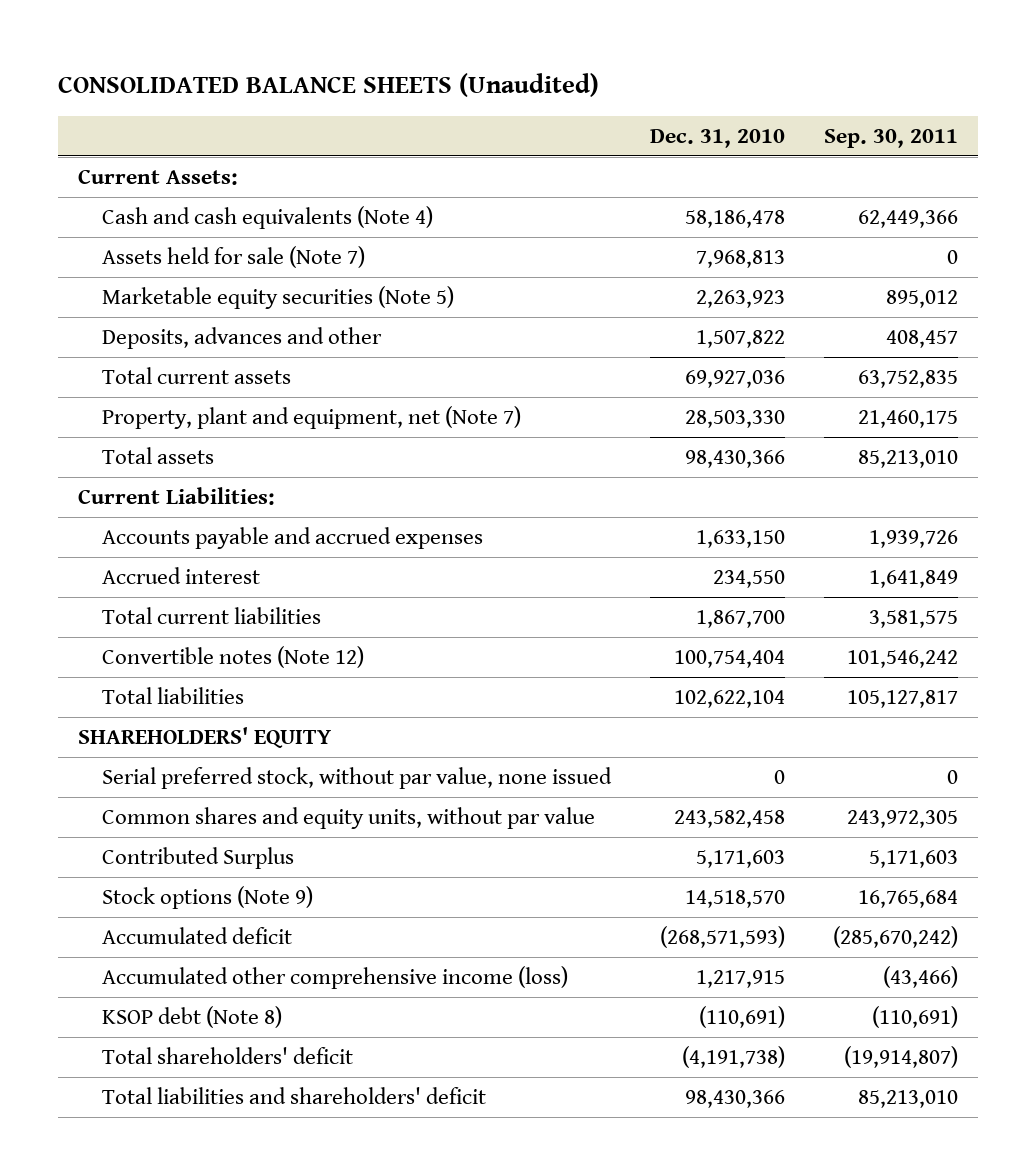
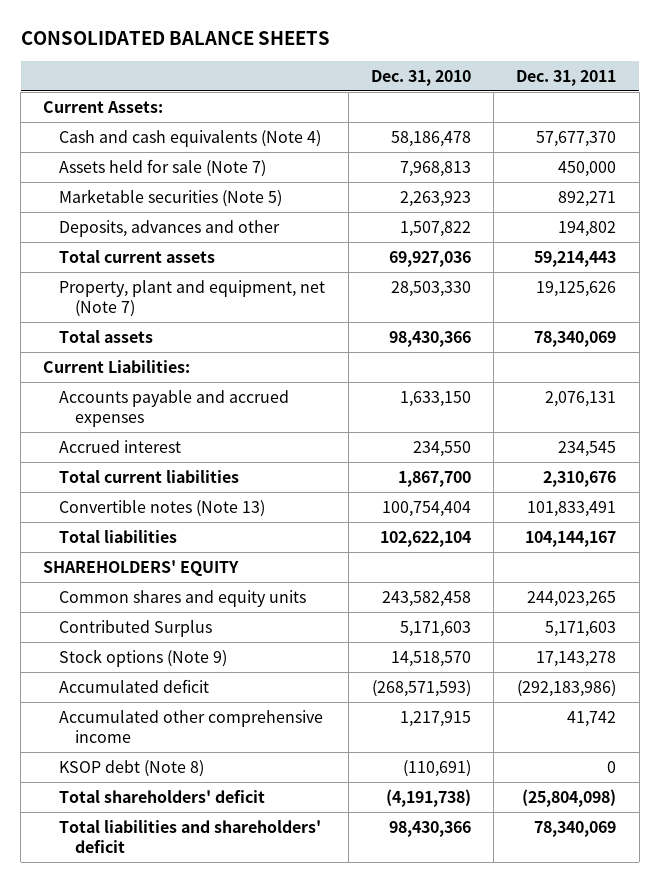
[58,73,600,98] CONSOLIDATED BALANCE SHEETS (Unaudited) -> [20,31,330,46] CONSOLIDATED BALANCE SHEETS
[824,129,959,149] Sep. 30, 2011 -> none
none -> [516,69,617,86] Dec. 31, 2011
[101,285,454,309] Marketable equity securities (Note 5) -> [59,188,283,207] Marketable securities (Note 5)
[101,645,364,668] Convertible notes (Note 12) -> [59,499,266,517] Convertible notes (Note 13)
[101,766,612,789] Serial preferred stock, without par value, none issued -> none
[101,806,595,829] Common shares and equity units, without par value -> [59,589,307,607] Common shares and equity units
[101,965,568,989] Accumulated other comprehensive income (loss) -> [59,709,324,743] Accumulated other comprehensive income

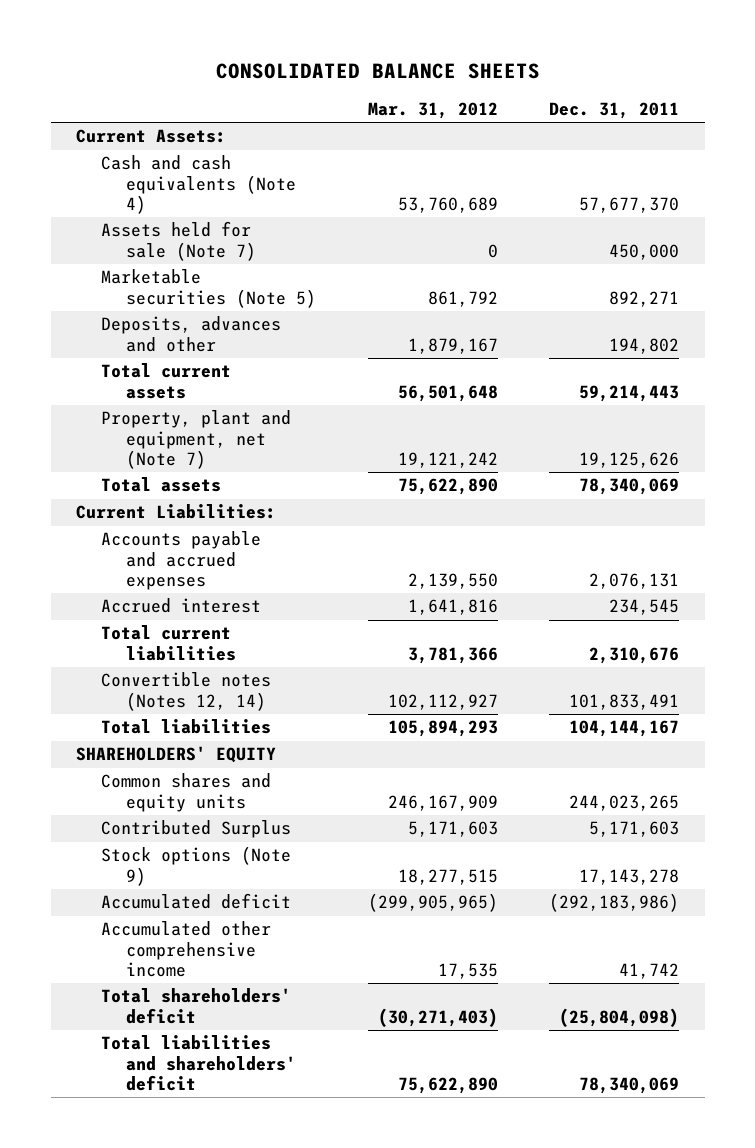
[370,69,471,86] Dec. 31, 2010 -> none
none -> [367,102,498,120] Mar. 31, 2012
[59,499,266,517] Convertible notes (Note 13) -> [101,672,272,711] Convertible notes (Notes 12, 14)
[59,759,205,777] KSOP debt (Note 8) -> none

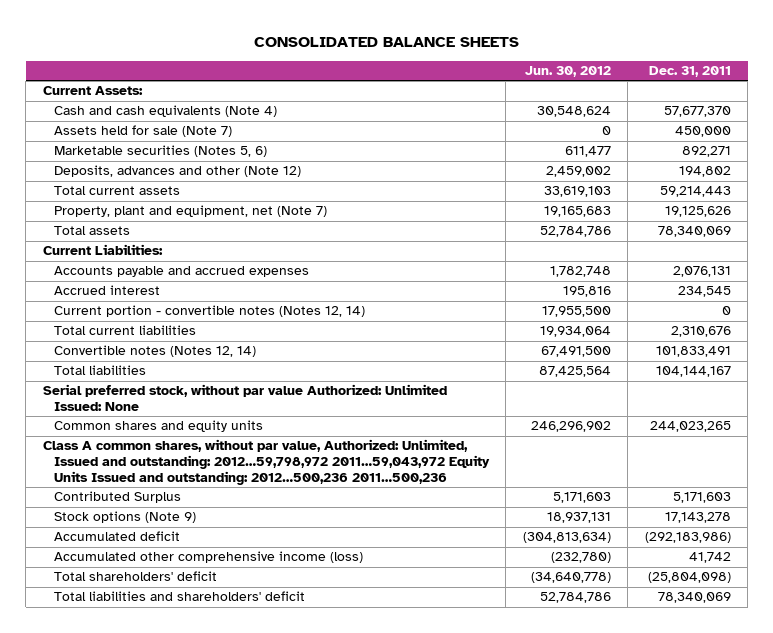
[367,102,498,120] Mar. 31, 2012 -> none
none -> [524,66,611,78] Jun. 30, 2012
[101,269,317,308] Marketable securities (Note 5) -> [53,145,267,158] Marketable securities (Notes 5, 6)
[101,316,282,352] Deposits, advances and other -> [53,165,301,178] Deposits, advances and other (Note 12)
none -> [53,305,365,318] Current portion - convertible notes (Notes 12, 14)
[76,746,277,764] SHAREHOLDERS' EQUITY -> none
none -> [42,384,447,412] Serial preferred stock, without par value Authorized: Unlimited Issued: None
none -> [42,439,490,486] Class A common shares, without par value, Authorized: Unlimited, Issued and outstanding: 2012…59,798,972 2011…59,043,972 Equity Units Issued and outstanding: 2012…500,236 2011…500,236
[101,921,272,978] Accumulated other comprehensive income -> [53,551,363,564] Accumulated other comprehensive income (loss)

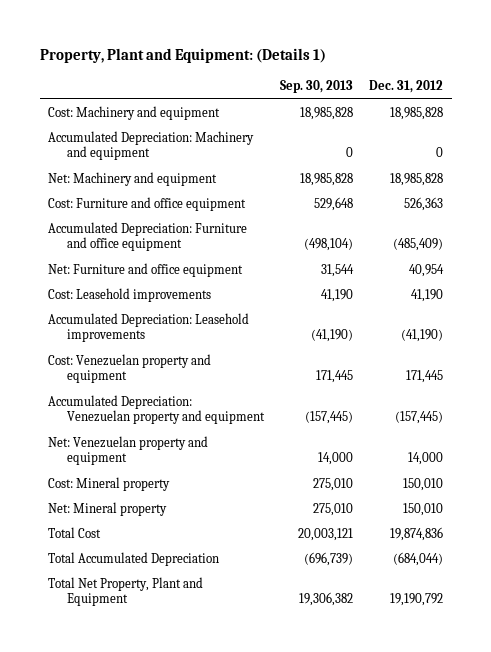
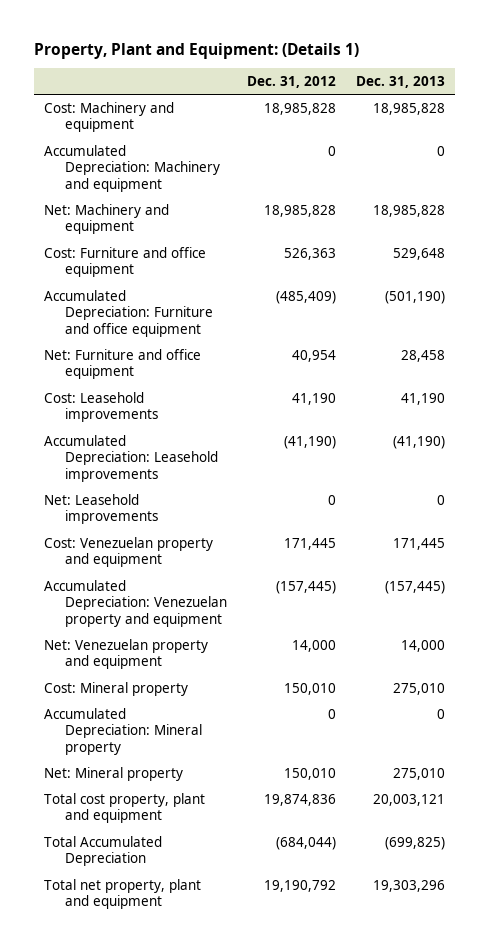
[280,80,354,94] Sep. 30, 2013 -> none
none -> [355,76,445,89] Dec. 31, 2013
none -> [44,493,159,525] Net: Leasehold improvements
none -> [44,707,203,756] Accumulated Depreciation: Mineral property
[47,527,101,539] Total Cost -> [44,792,206,824] Total cost property, plant and equipment
[47,577,203,607] Total Net Property, Plant and Equipment -> [44,878,202,910] Total net property, plant and equipment

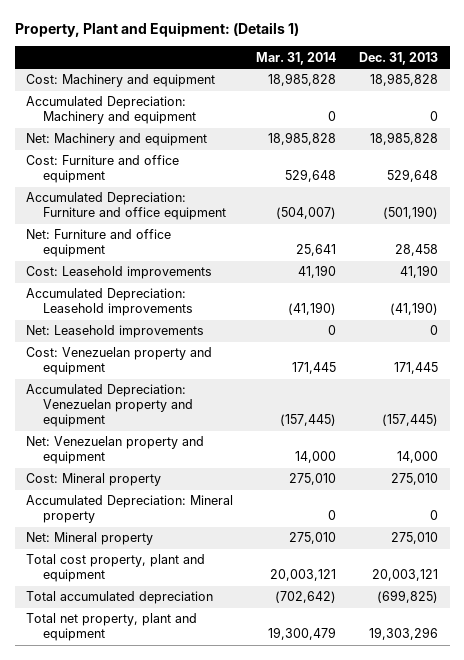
[246,76,336,89] Dec. 31, 2012 -> none
none -> [256,51,337,65] Mar. 31, 2014
[44,835,163,867] Total Accumulated Depreciation -> [26,591,214,605] Total accumulated depreciation

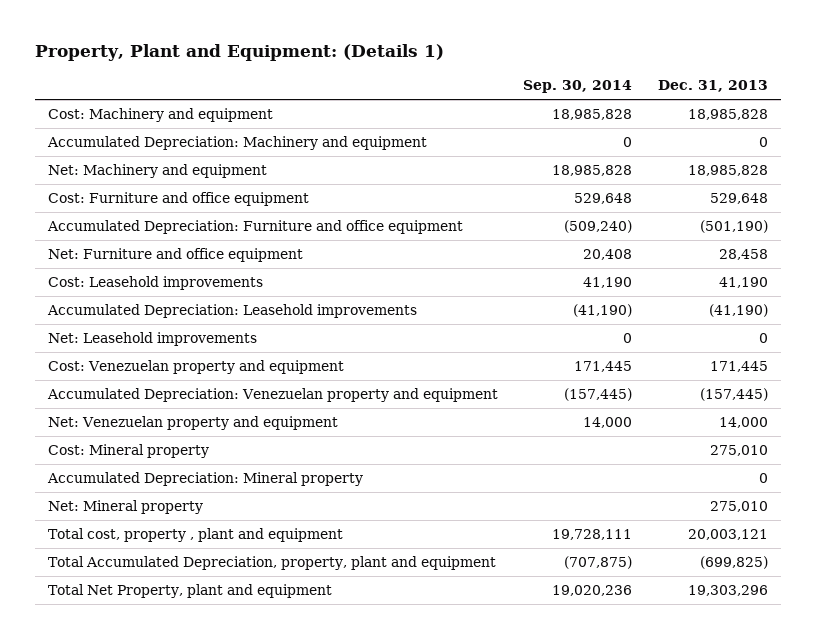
[256,51,337,65] Mar. 31, 2014 -> none
none -> [523,80,633,94] Sep. 30, 2014
[26,554,206,583] Total cost property, plant and equipment -> [47,528,343,543] Total cost, property , plant and equipment
[26,591,214,605] Total accumulated depreciation -> [47,556,496,571] Total Accumulated Depreciation, property, plant and equipment
[26,613,198,642] Total net property, plant and equipment -> [47,584,332,599] Total Net Property, plant and equipment

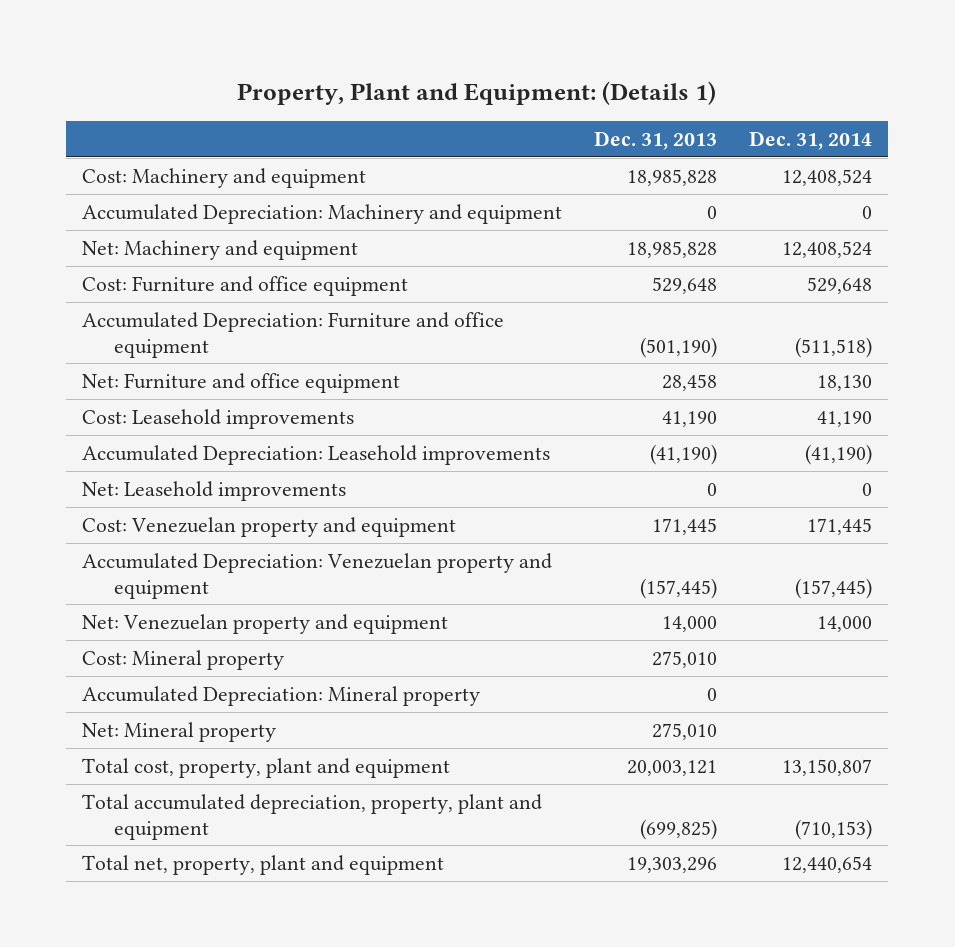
[523,80,633,94] Sep. 30, 2014 -> none
none -> [749,131,873,151] Dec. 31, 2014
[47,528,343,543] Total cost, property , plant and equipment -> [82,757,451,778] Total cost, property, plant and equipment
[47,556,496,571] Total Accumulated Depreciation, property, plant and equipment -> [82,793,543,840] Total accumulated depreciation, property, plant and equipment
[47,584,332,599] Total Net Property, plant and equipment -> [82,854,445,875] Total net, property, plant and equipment

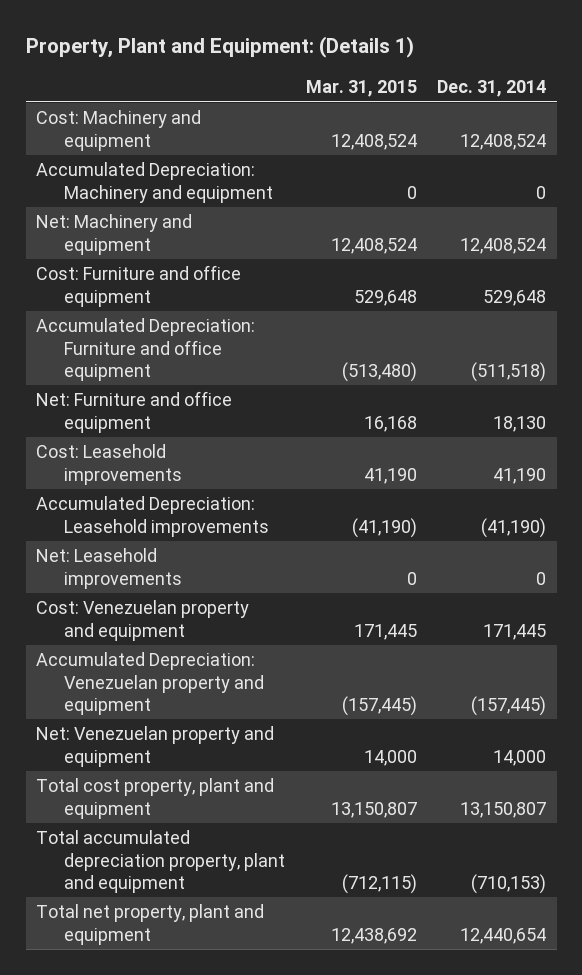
[594,131,718,151] Dec. 31, 2013 -> none
none -> [305,79,417,97] Mar. 31, 2015
[82,649,285,670] Cost: Mineral property -> none
[82,685,481,706] Accumulated Depreciation: Mineral property -> none
[82,721,277,742] Net: Mineral property -> none
[82,757,451,778] Total cost, property, plant and equipment -> [35,778,274,819] Total cost property, plant and equipment
[82,793,543,840] Total accumulated depreciation, property, plant and equipment -> [35,830,286,893] Total accumulated depreciation property, plant and equipment
[82,854,445,875] Total net, property, plant and equipment -> [35,904,264,945] Total net property, plant and equipment

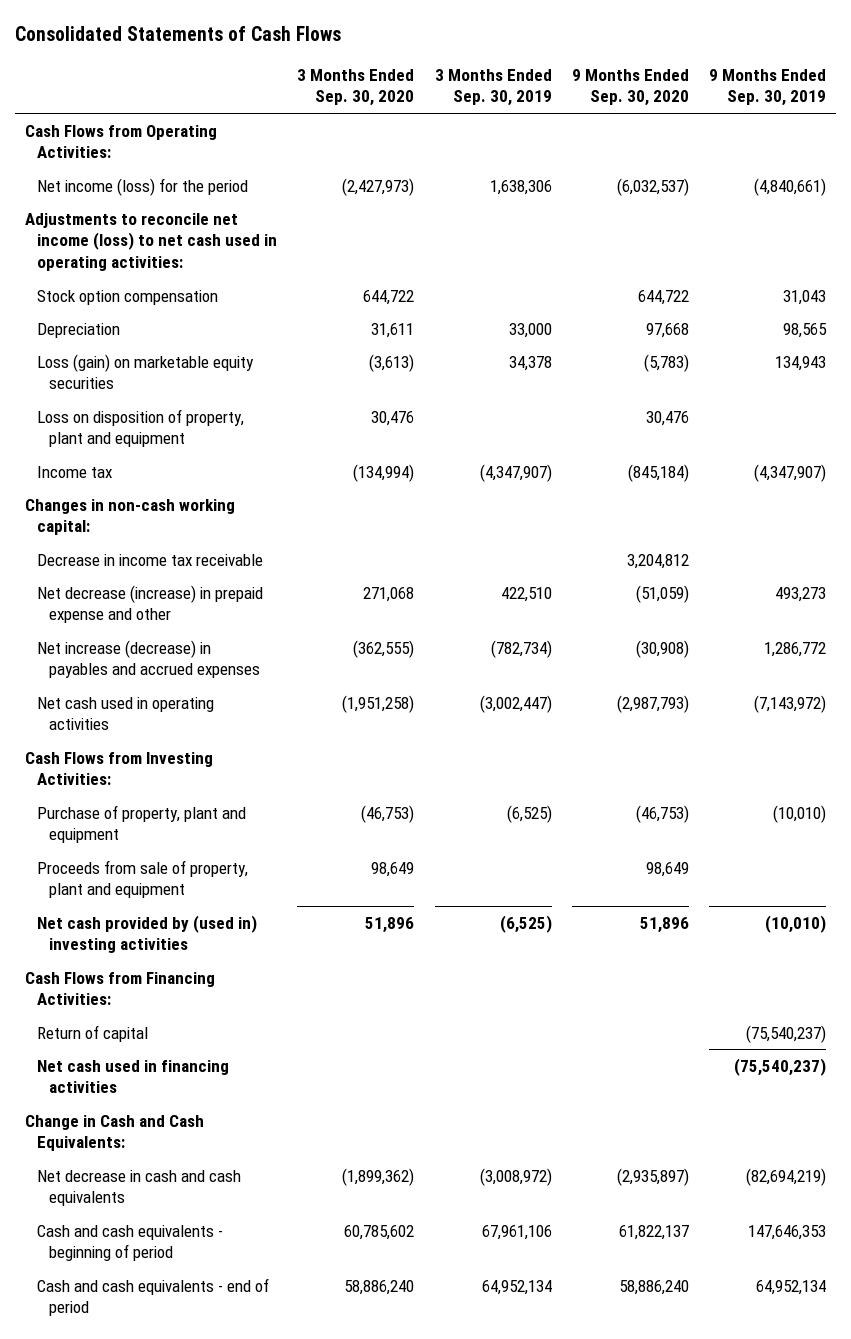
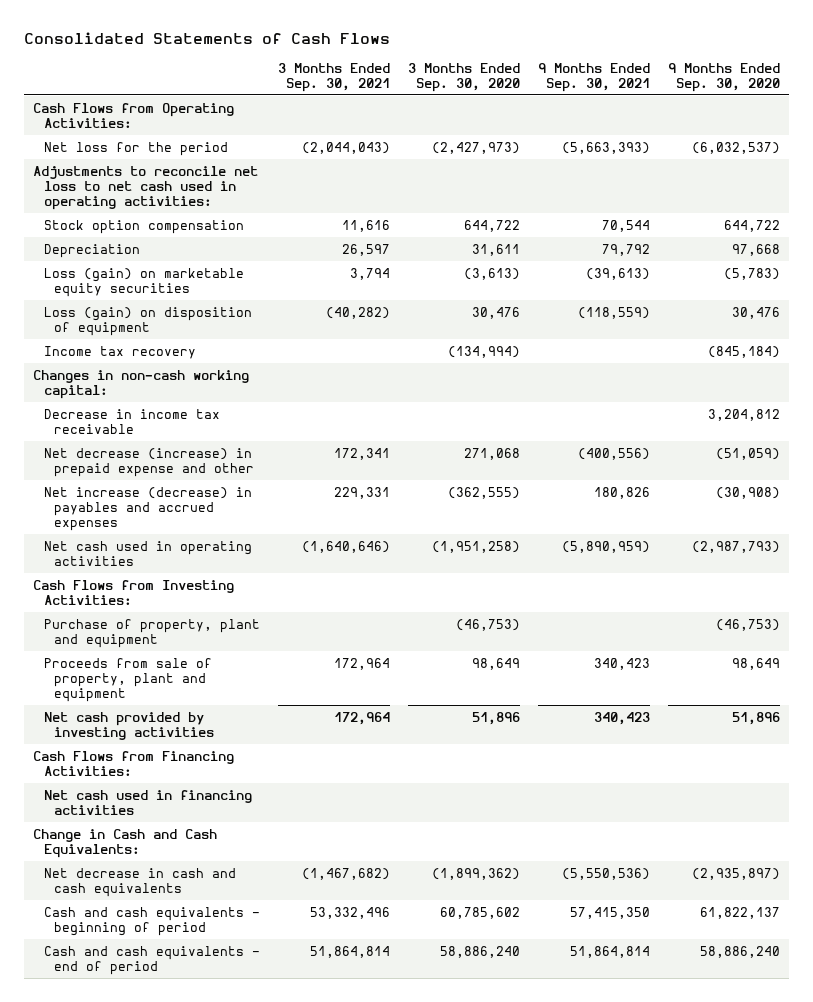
[434,68,552,107] 3 Months Ended Sep. 30, 2019 -> none
[708,68,826,107] 9 Months Ended Sep. 30, 2019 -> none
none -> [277,62,390,92] 3 Months Ended Sep. 30, 2021
none -> [537,62,650,92] 9 Months Ended Sep. 30, 2021
[37,177,249,196] Net income (loss) for the period -> [43,141,228,156] Net loss for the period
[25,212,278,272] Adjustments to reconcile net income (loss) to net cash used in operating activities: -> [33,165,259,210] Adjustments to reconcile net loss to net cash used in operating activities:
[37,408,245,448] Loss on disposition of property, plant and equipment -> [43,306,252,336] Loss (gain) on disposition of equipment
[37,465,113,478] Income tax -> [43,345,196,359] Income tax recovery
[37,914,258,954] Net cash provided by (used in) investing activities -> [43,711,215,740] Net cash provided by investing activities
[37,1024,149,1042] Return of capital -> none

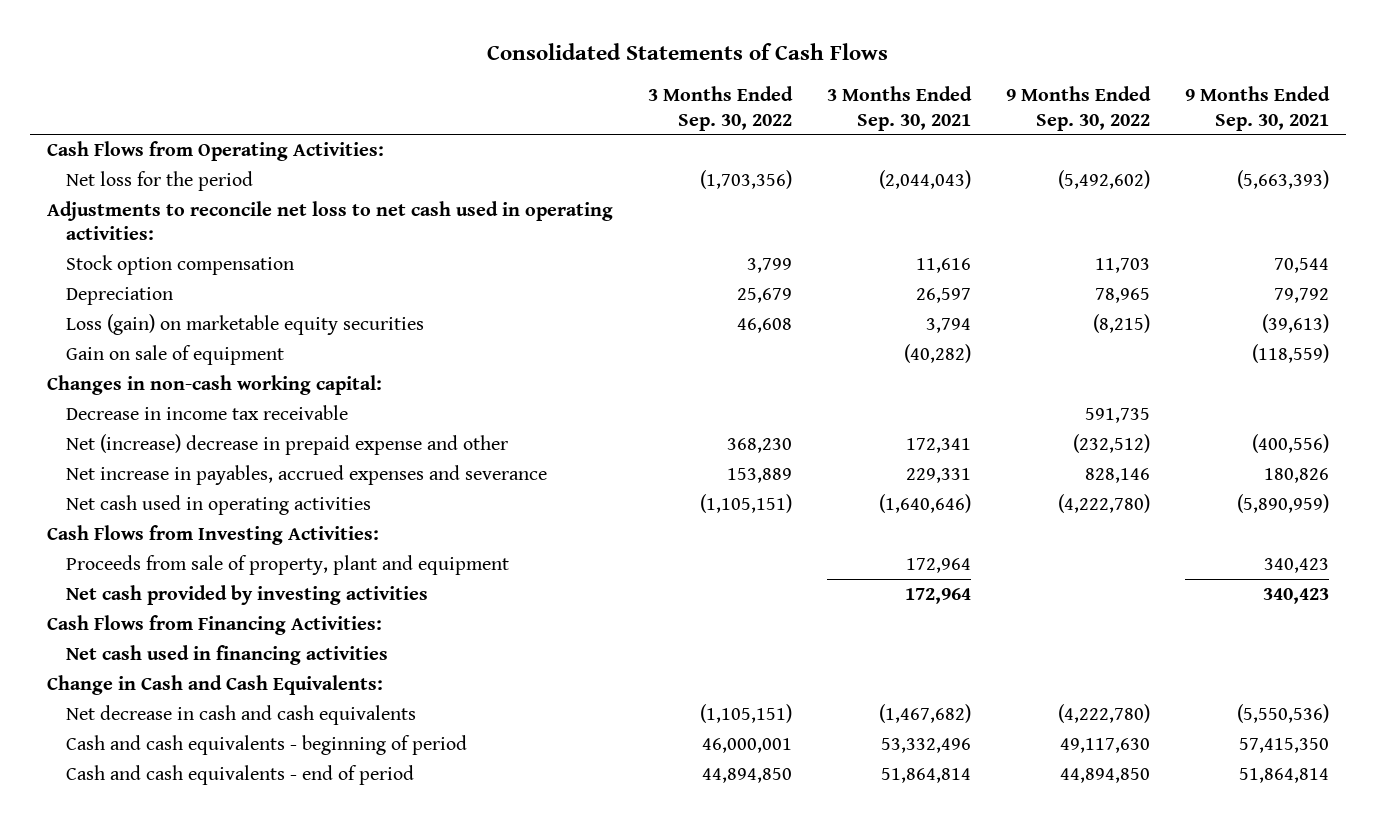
[407,62,520,92] 3 Months Ended Sep. 30, 2020 -> none
[668,62,781,92] 9 Months Ended Sep. 30, 2020 -> none
none -> [648,85,794,131] 3 Months Ended Sep. 30, 2022
none -> [1005,85,1151,131] 9 Months Ended Sep. 30, 2022
[43,345,196,359] Income tax recovery -> none
[43,306,252,336] Loss (gain) on disposition of equipment -> [65,344,284,365] Gain on sale of equipment
[43,447,255,477] Net decrease (increase) in prepaid expense and other -> [65,433,508,455] Net (increase) decrease in prepaid expense and other
[43,486,252,531] Net increase (decrease) in payables and accrued expenses -> [65,464,547,485] Net increase in payables, accrued expenses and severance
[43,618,260,648] Purchase of property, plant and equipment -> none

